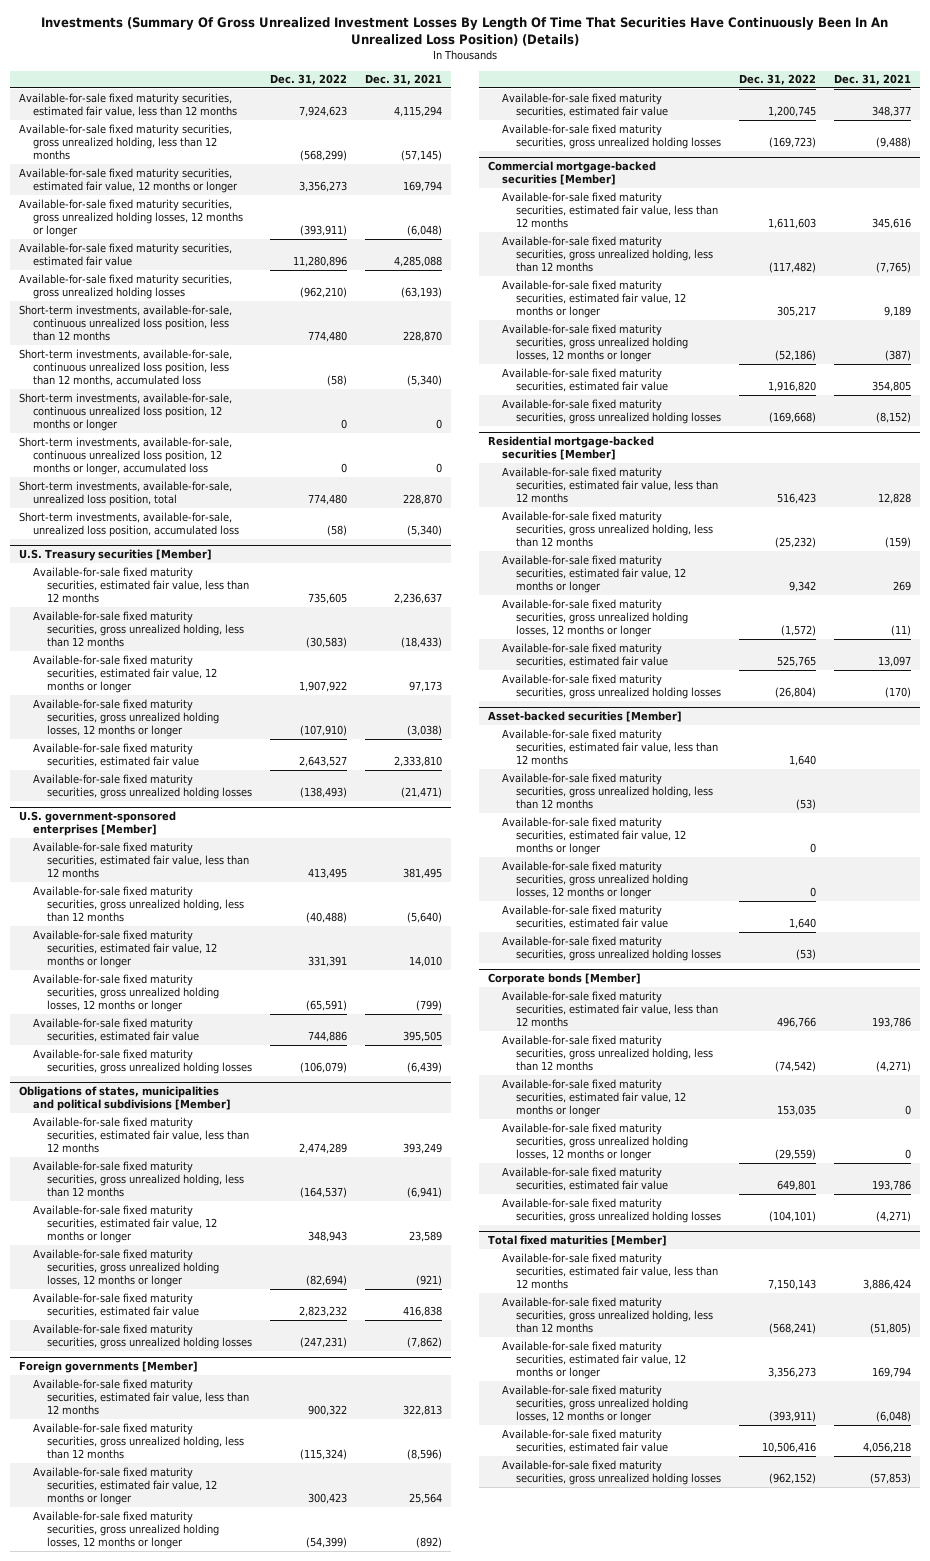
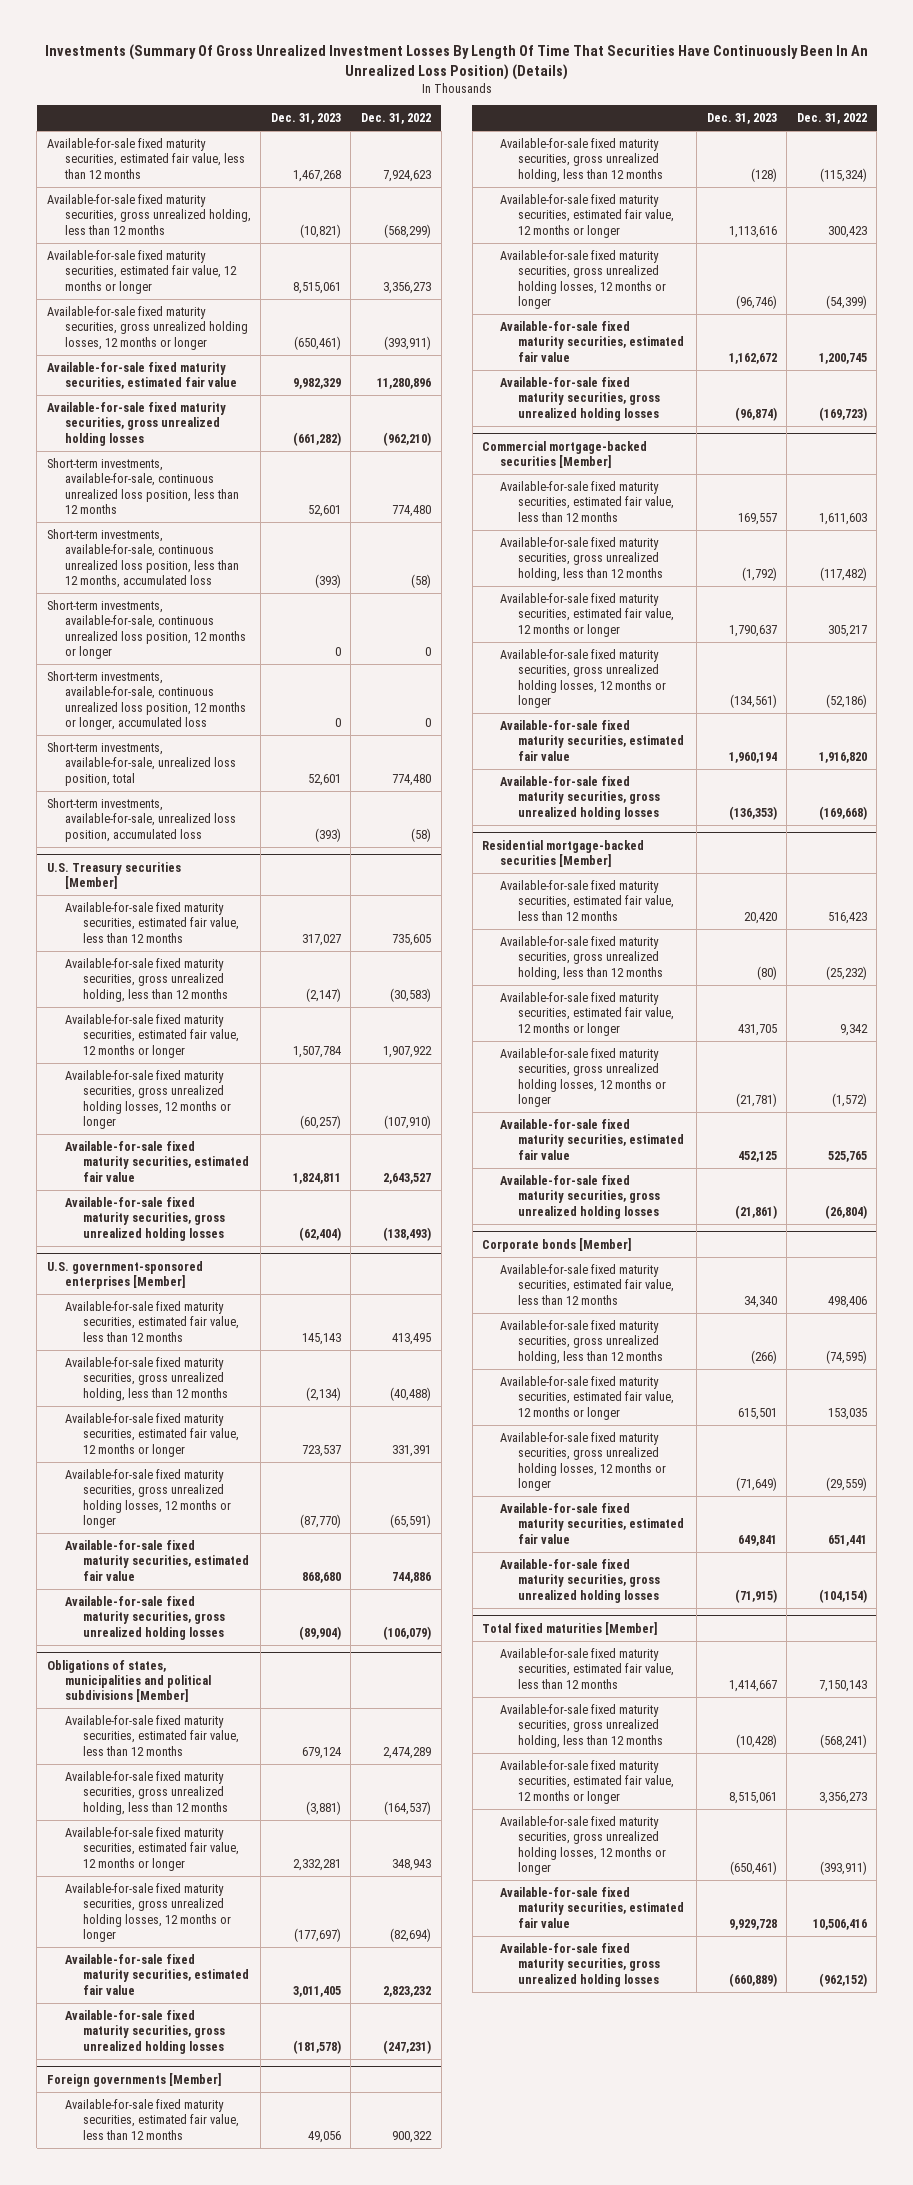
[365,74,443,86] Dec. 31, 2021 -> none
none -> [270,113,341,125] Dec. 31, 2023
[487,711,682,723] Asset-backed securities [Member] -> none
[502,728,719,766] Available-for-sale fixed maturity securities, estimated fair value, less than 12 months -> none
[502,772,714,810] Available-for-sale fixed maturity securities, gross unrealized holding, less than 12 months -> none
[502,816,687,856] Available-for-sale fixed maturity securities, estimated fair value, 12 months or longer -> none
[502,860,689,900] Available-for-sale fixed maturity securities, gross unrealized holding losses, 12 months or longer -> none
[502,904,669,929] Available-for-sale fixed maturity securities, estimated fair value -> none
[502,935,722,961] Available-for-sale fixed maturity securities, gross unrealized holding losses -> none
[777,1017,817,1029] 496,766 -> [827,1295,867,1308] 498,406
[775,1061,817,1073] (74,542) -> [825,1349,867,1364] (74,595)
[777,1179,817,1191] 649,801 -> [827,1534,867,1546] 651,441
[769,1210,817,1222] (104,101) -> [818,1588,867,1603] (104,154)

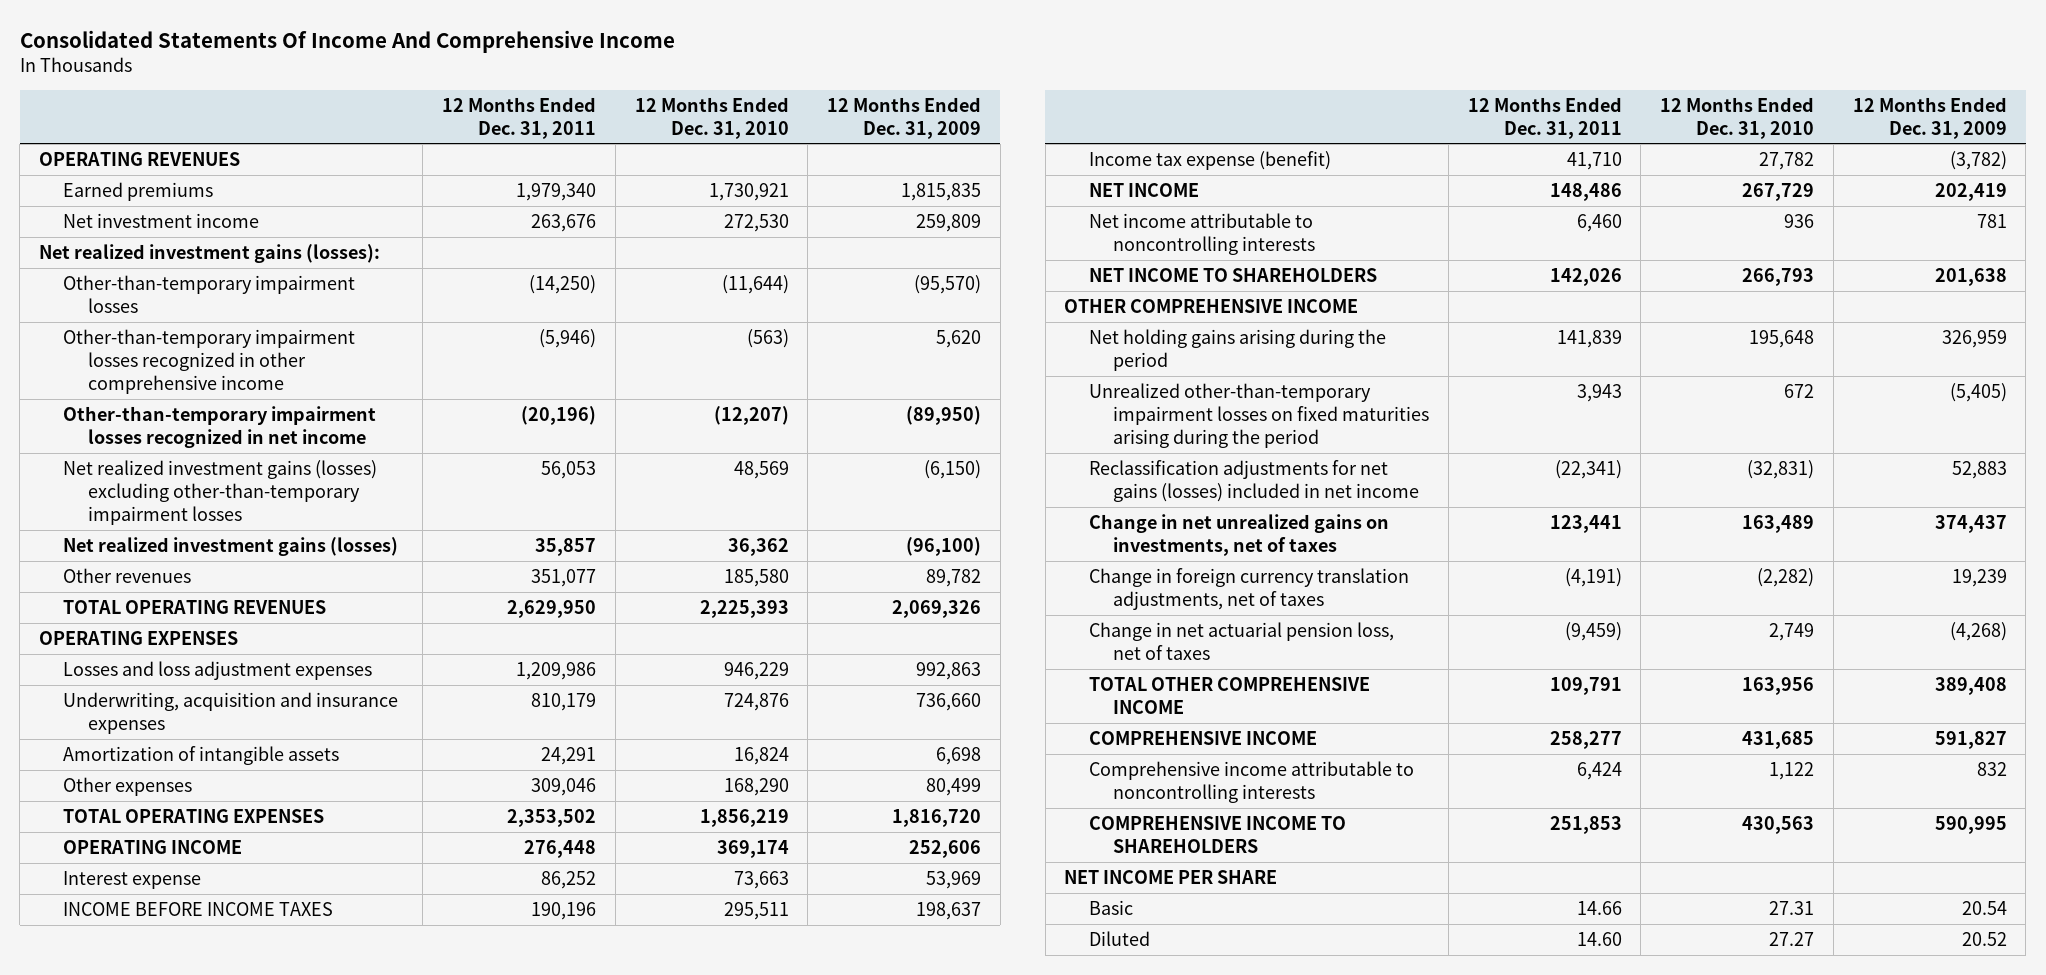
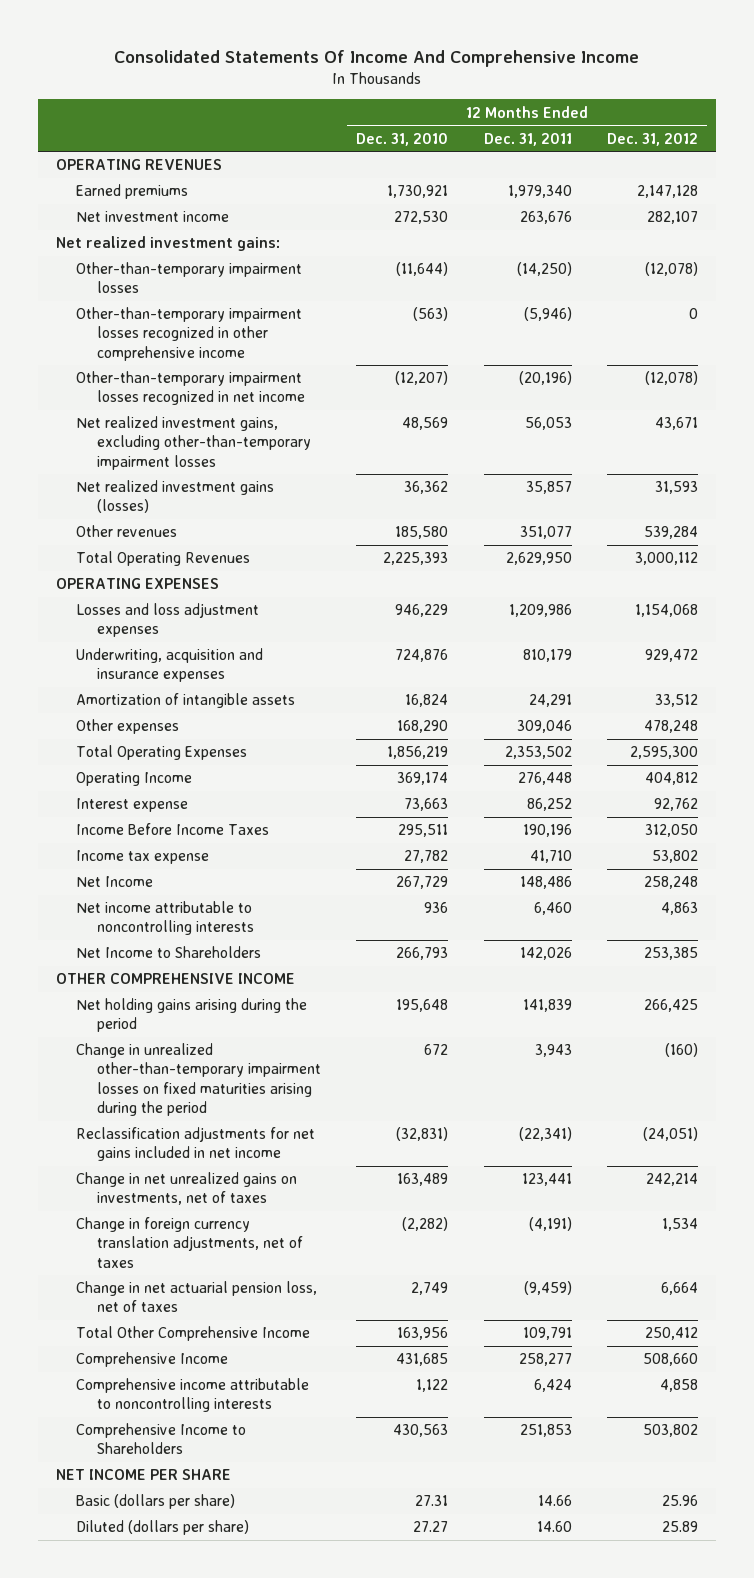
[827,96,982,139] 12 Months Ended Dec. 31, 2009 -> none
none -> [607,132,699,146] Dec. 31, 2012
[39,243,381,263] Net realized investment gains (losses): -> [55,236,280,252] Net realized investment gains:
[63,459,378,526] Net realized investment gains (losses) excluding other-than-temporary impairment losses -> [76,416,311,470] Net realized investment gains, excluding other-than-temporary impairment losses
[63,599,327,614] TOTAL OPERATING REVENUES -> [76,551,251,567] Total Operating Revenues
[63,808,325,823] TOTAL OPERATING EXPENSES -> [76,745,248,761] Total Operating Expenses
[63,839,243,854] OPERATING INCOME -> [76,772,193,787] Operating Income
[63,901,334,916] INCOME BEFORE INCOME TAXES -> [76,823,270,836] Income Before Income Taxes
[1088,150,1331,170] Income tax expense (benefit) -> [76,850,210,865] Income tax expense
[1088,182,1199,197] NET INCOME -> [76,876,154,888] Net Income
[1088,267,1377,282] NET INCOME TO SHAREHOLDERS -> [76,946,262,959] Net Income to Shareholders
[1088,382,1430,449] Unrealized other-than-temporary impairment losses on fixed maturities arising during the period -> [76,1043,321,1116] Change in unrealized other-than-temporary impairment losses on fixed maturities arising during the period
[1088,459,1420,502] Reclassification adjustments for net gains (losses) included in net income -> [76,1127,316,1162] Reclassification adjustments for net gains included in net income
[1088,676,1370,714] TOTAL OTHER COMPREHENSIVE INCOME -> [76,1326,311,1342] Total Other Comprehensive Income
[1088,730,1317,745] COMPREHENSIVE INCOME -> [76,1352,229,1368] Comprehensive Income
[1088,815,1346,853] COMPREHENSIVE INCOME TO SHAREHOLDERS -> [76,1423,247,1455] Comprehensive Income to Shareholders
[1088,899,1133,915] Basic -> [76,1494,236,1510] Basic (dollars per share)
[1088,930,1150,946] Diluted -> [76,1520,250,1536] Diluted (dollars per share)

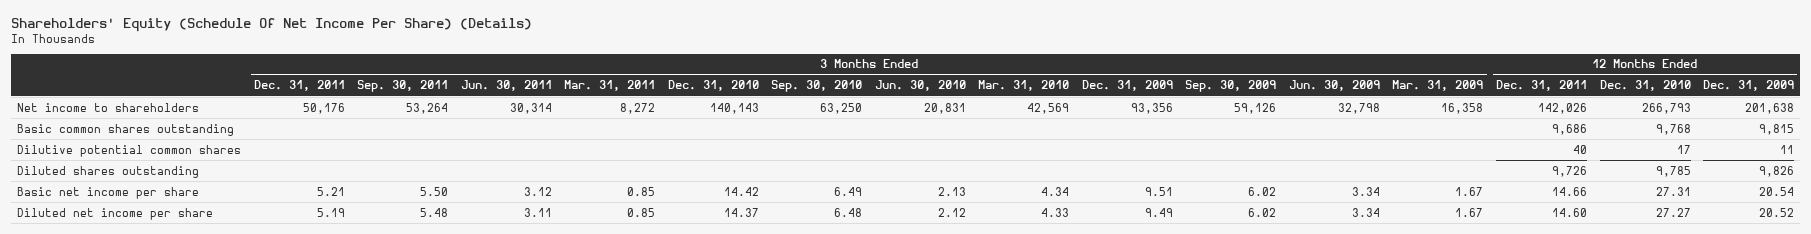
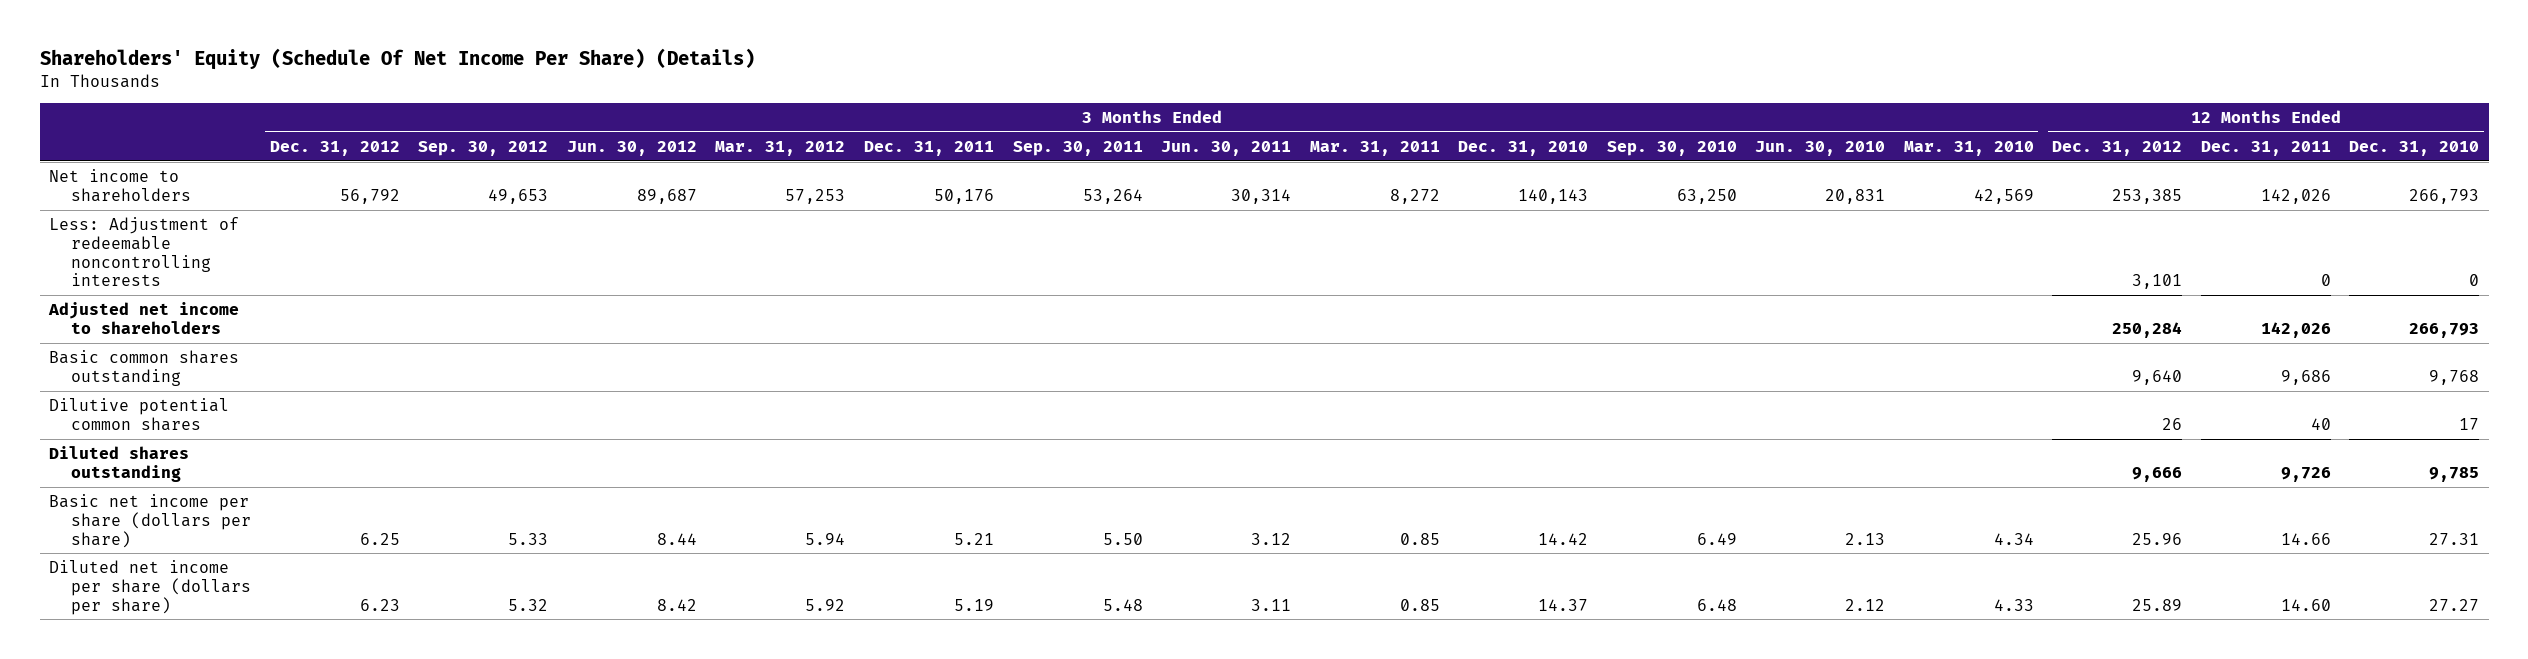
[1081,80,1173,92] Dec. 31, 2009 -> none
[1185,80,1277,93] Sep. 30, 2009 -> none
[1288,80,1380,92] Jun. 30, 2009 -> none
[1392,80,1484,92] Mar. 31, 2009 -> none
[1703,80,1795,92] Dec. 31, 2009 -> none
none -> [269,140,400,156] Dec. 31, 2012
none -> [418,140,549,156] Sep. 30, 2012
none -> [566,140,697,156] Jun. 30, 2012
none -> [715,140,846,156] Mar. 31, 2012
none -> [2052,140,2183,156] Dec. 31, 2012
none -> [49,217,240,287] Less: Adjustment of redeemable noncontrolling interests
none -> [48,302,240,334] Adjusted net income to shareholders
[17,186,200,199] Basic net income per share -> [49,494,252,548] Basic net income per share (dollars per share)
[17,207,214,220] Diluted net income per share -> [49,560,252,615] Diluted net income per share (dollars per share)

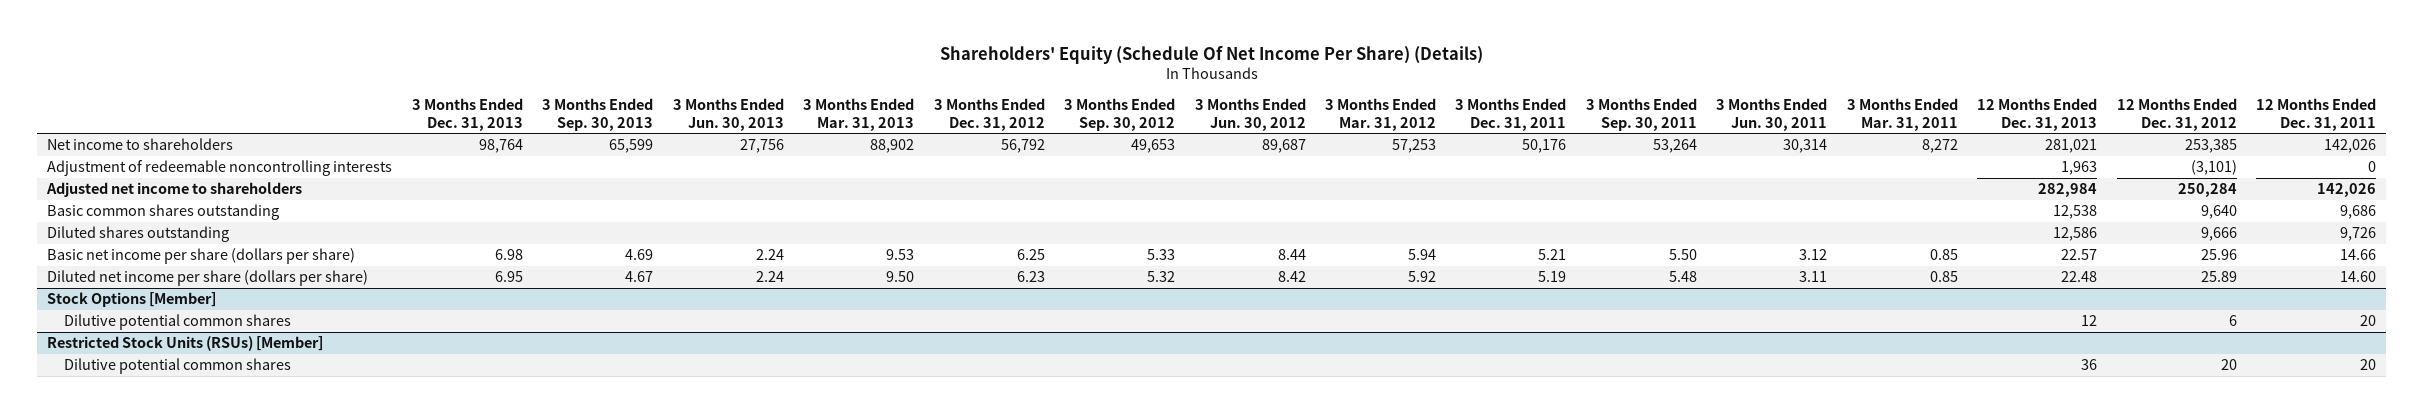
[1458,140,1589,156] Dec. 31, 2010 -> none
[1606,140,1737,156] Sep. 30, 2010 -> none
[1755,140,1886,156] Jun. 30, 2010 -> none
[1903,140,2034,156] Mar. 31, 2010 -> none
[2349,140,2480,156] Dec. 31, 2010 -> none
none -> [411,97,523,131] 3 Months Ended Dec. 31, 2013
none -> [542,97,654,131] 3 Months Ended Sep. 30, 2013
none -> [672,97,784,131] 3 Months Ended Jun. 30, 2013
none -> [803,97,915,131] 3 Months Ended Mar. 31, 2013
none -> [1977,97,2098,131] 12 Months Ended Dec. 31, 2013
[49,217,240,287] Less: Adjustment of redeemable noncontrolling interests -> [47,160,393,177] Adjustment of redeemable noncontrolling interests
[2132,274,2183,290] 3,101 -> [2190,160,2237,176] (3,101)
[49,398,230,431] Dilutive potential common shares -> none
none -> [47,292,217,308] Stock Options [Member]
none -> [64,314,292,331] Dilutive potential common shares
none -> [47,336,324,352] Restricted Stock Units (RSUs) [Member]
none -> [64,358,292,375] Dilutive potential common shares

